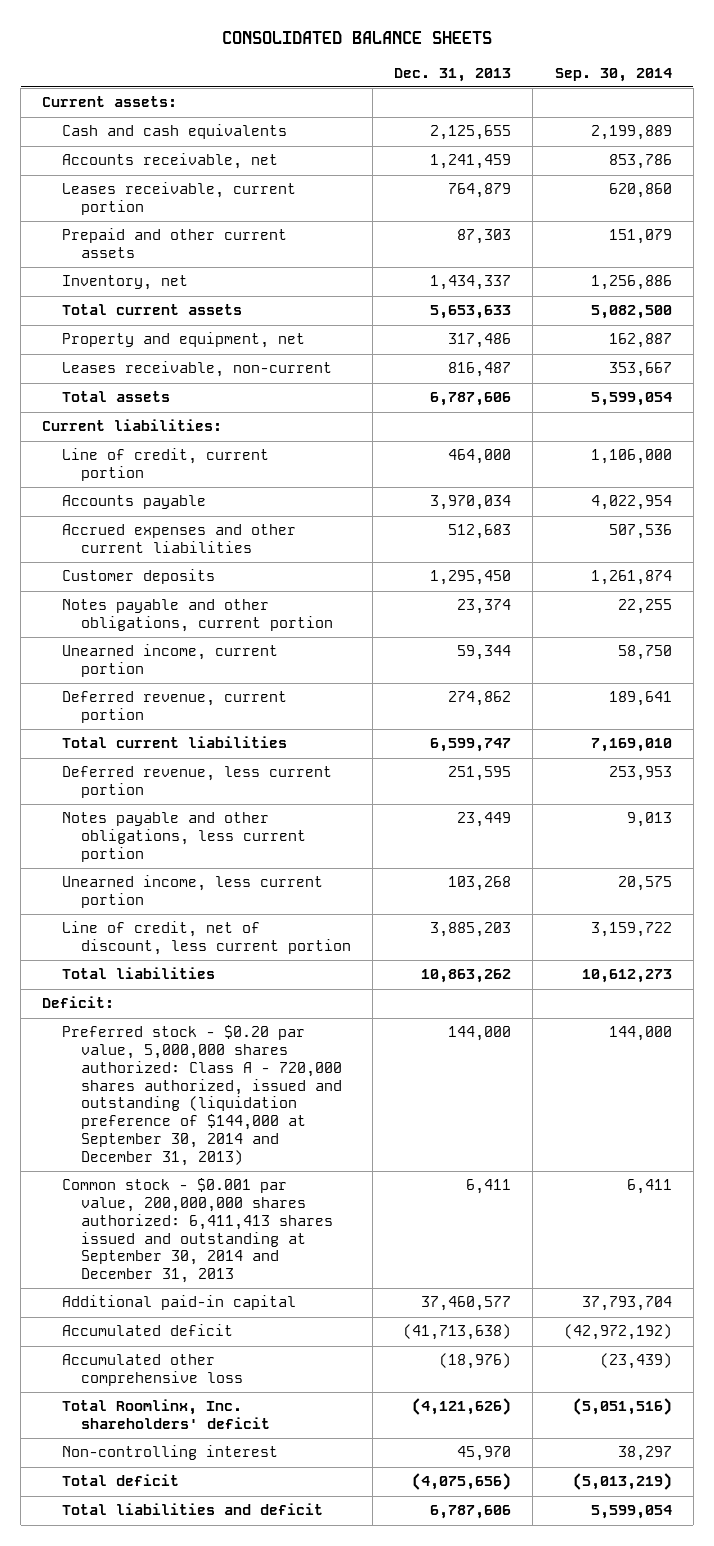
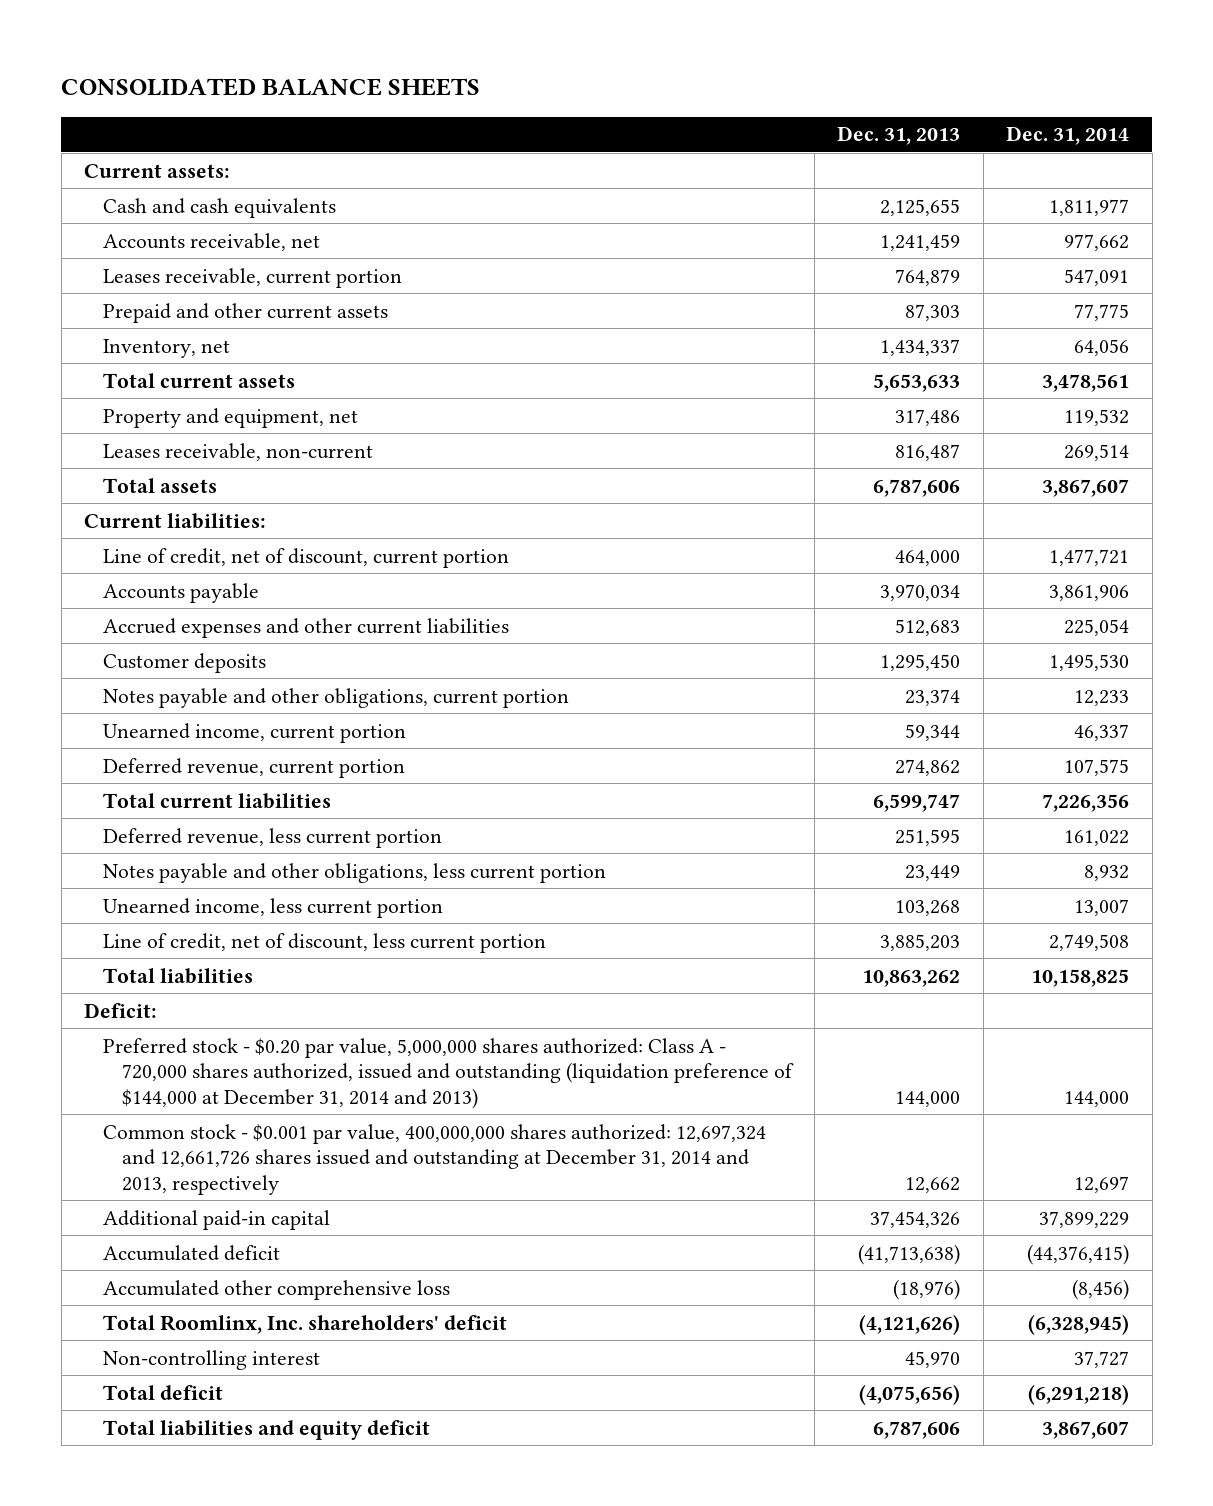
[554,67,672,82] Sep. 30, 2014 -> none
none -> [1006,126,1130,146] Dec. 31, 2014
[61,448,269,482] Line of credit, current portion -> [102,547,509,568] Line of credit, net of discount, current portion
[61,1025,342,1166] Preferred stock - $0.20 par value, 5,000,000 shares authorized: Class A - 720,000 shares authorized, issued and outstanding (liquidation preference of $144,000 at September 30, 2014 and December 31, 2013) -> [102,1037,794,1109] Preferred stock - $0.20 par value, 5,000,000 shares authorized: Class A - 720,000 shares authorized, issued and outstanding (liquidation preference of $144,000 at December 31, 2014 and 2013)
[61,1178,333,1284] Common stock - $0.001 par value, 200,000,000 shares authorized: 6,411,413 shares issued and outstanding at September 30, 2014 and December 31, 2013 -> [102,1123,766,1195] Common stock - $0.001 par value, 400,000,000 shares authorized: 12,697,324 and 12,661,726 shares issued and outstanding at December 31, 2014 and 2013, respectively
[466,1179,512,1195] 6,411 -> [905,1176,961,1193] 12,662
[421,1296,512,1312] 37,460,577 -> [870,1210,961,1228] 37,454,326
[61,1503,323,1516] Total liabilities and deficit -> [102,1419,430,1440] Total liabilities and equity deficit

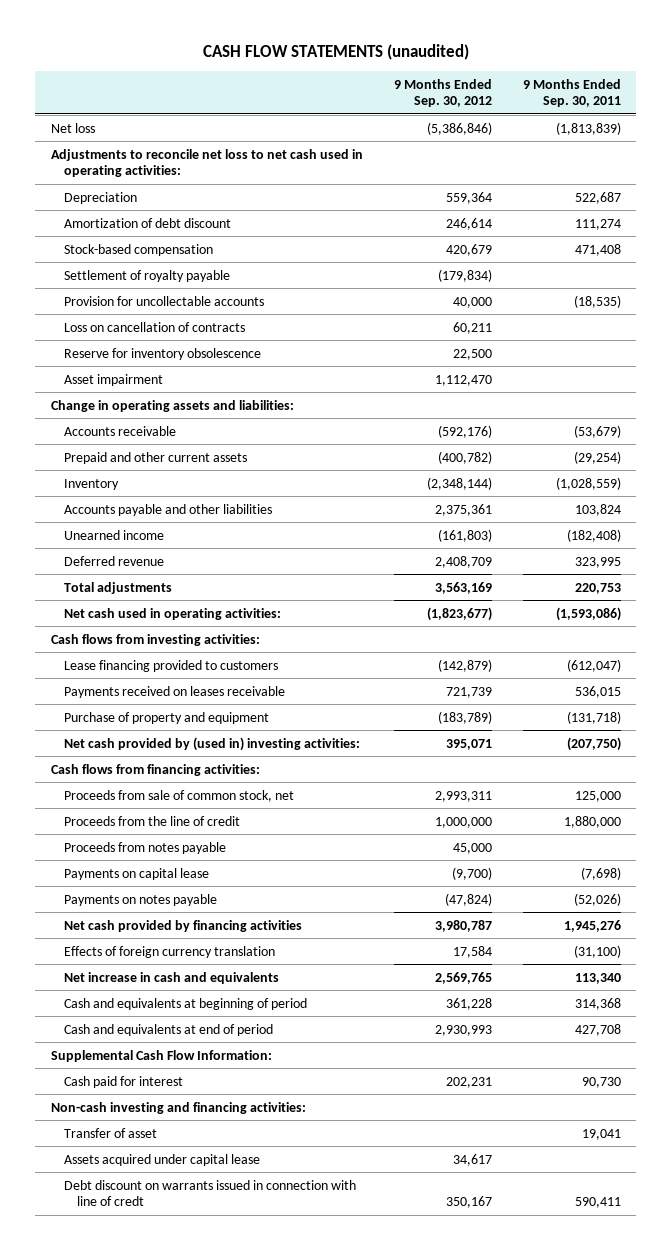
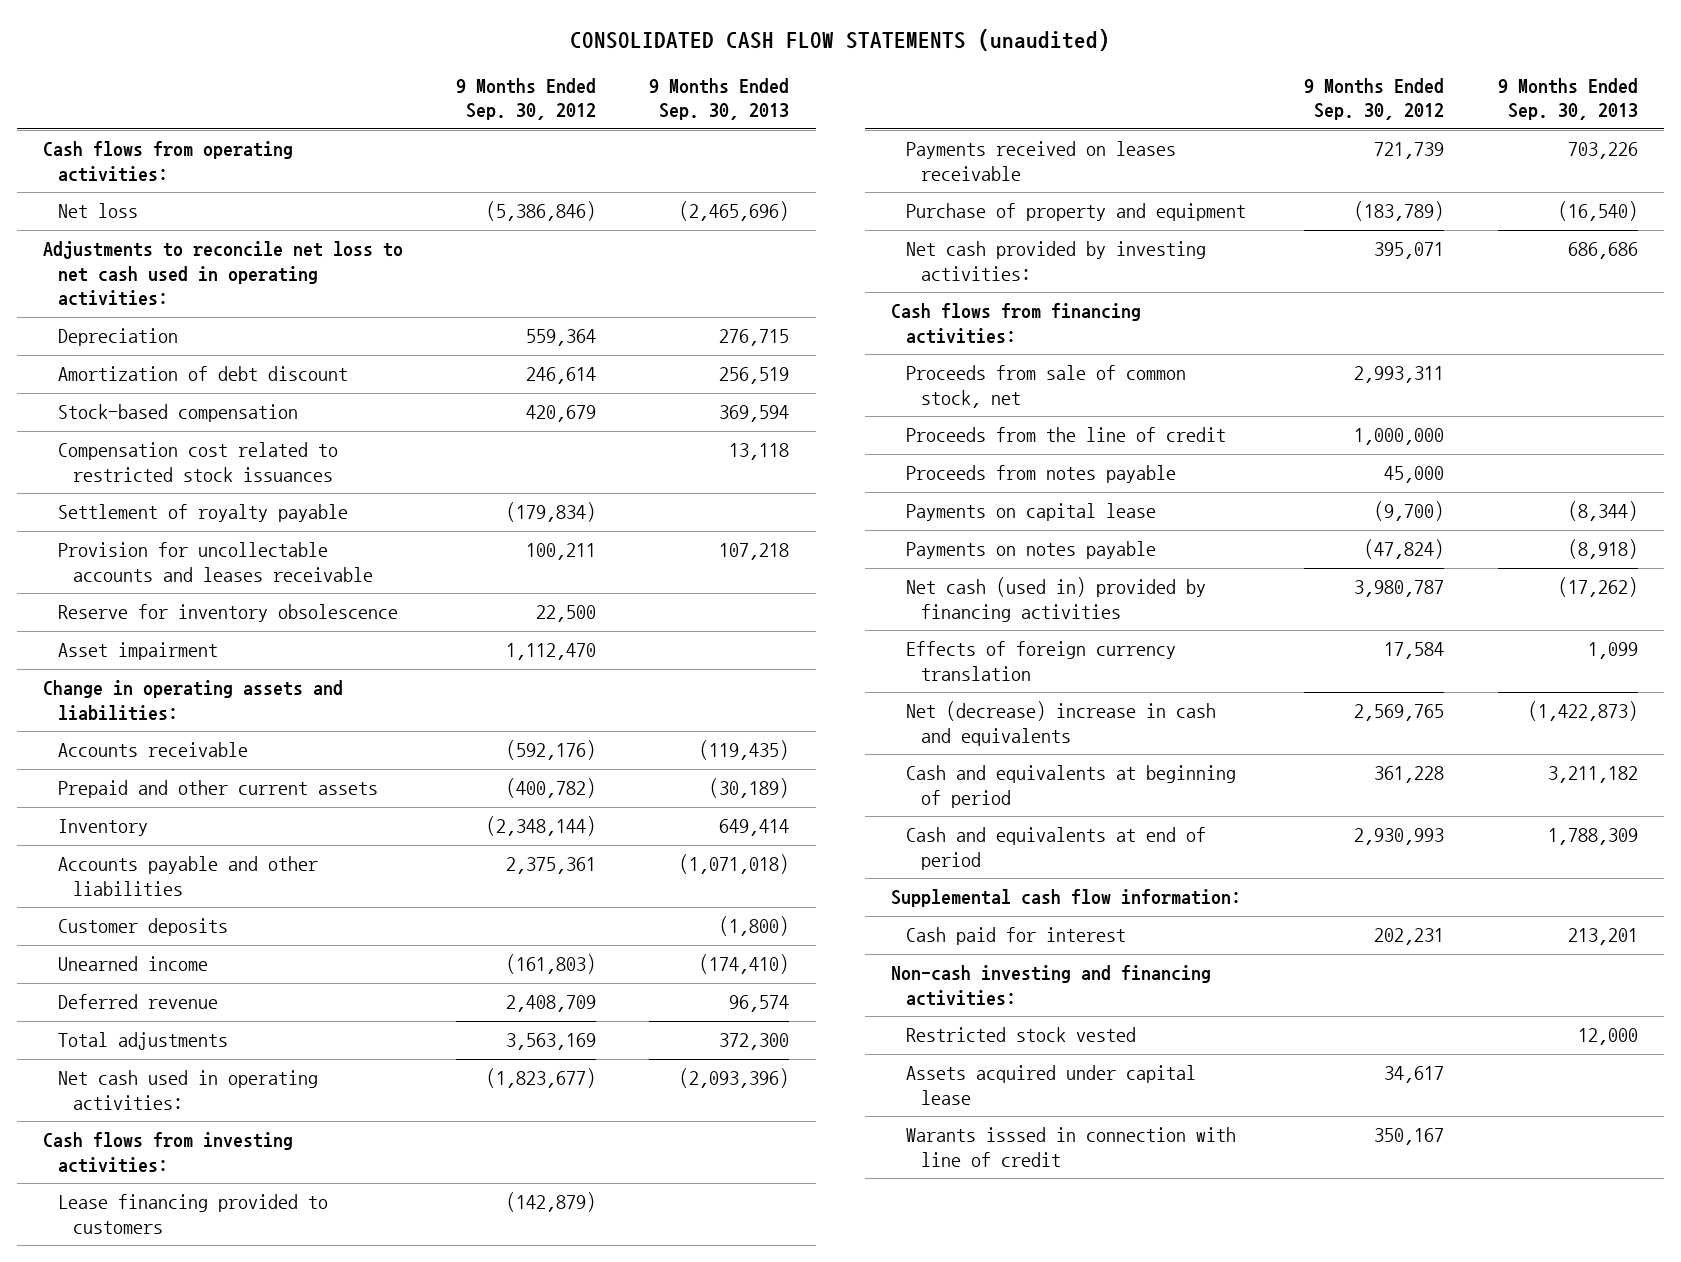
[202,43,469,60] CASH FLOW STATEMENTS (unaudited) -> [570,28,1111,51] CONSOLIDATED CASH FLOW STATEMENTS (unaudited)
[522,78,621,108] 9 Months Ended Sep. 30, 2011 -> none
none -> [649,77,790,120] 9 Months Ended Sep. 30, 2013
none -> [43,141,294,182] Cash flows from operating activities:
none -> [57,442,338,482] Compensation cost related to restricted stock issuances
[63,321,245,332] Loss on cancellation of contracts -> none
[63,295,264,306] Provision for uncollectable accounts -> [57,542,373,582] Provision for uncollectable accounts and leases receivable
[452,296,492,308] 40,000 -> [526,543,597,561] 100,211
none -> [57,918,228,937] Customer deposits
[63,736,360,751] Net cash provided by (used in) investing activities: -> [906,241,1207,281] Net cash provided by investing activities:
[63,919,302,932] Net cash provided by financing activities -> [906,577,1207,622] Net cash (used in) provided by financing activities
[63,971,279,984] Net increase in cash and equivalents -> [906,701,1217,746] Net (decrease) increase in cash and equivalents
[50,1049,272,1062] Supplemental Cash Flow Information: -> [891,889,1242,908] Supplemental cash flow information:
[63,1127,157,1138] Transfer of asset -> none
none -> [906,1027,1137,1043] Restricted stock vested
[63,1179,356,1207] Debt discount on warrants issued in connection with line of credt -> [906,1127,1237,1167] Warants isssed in connection with line of credit

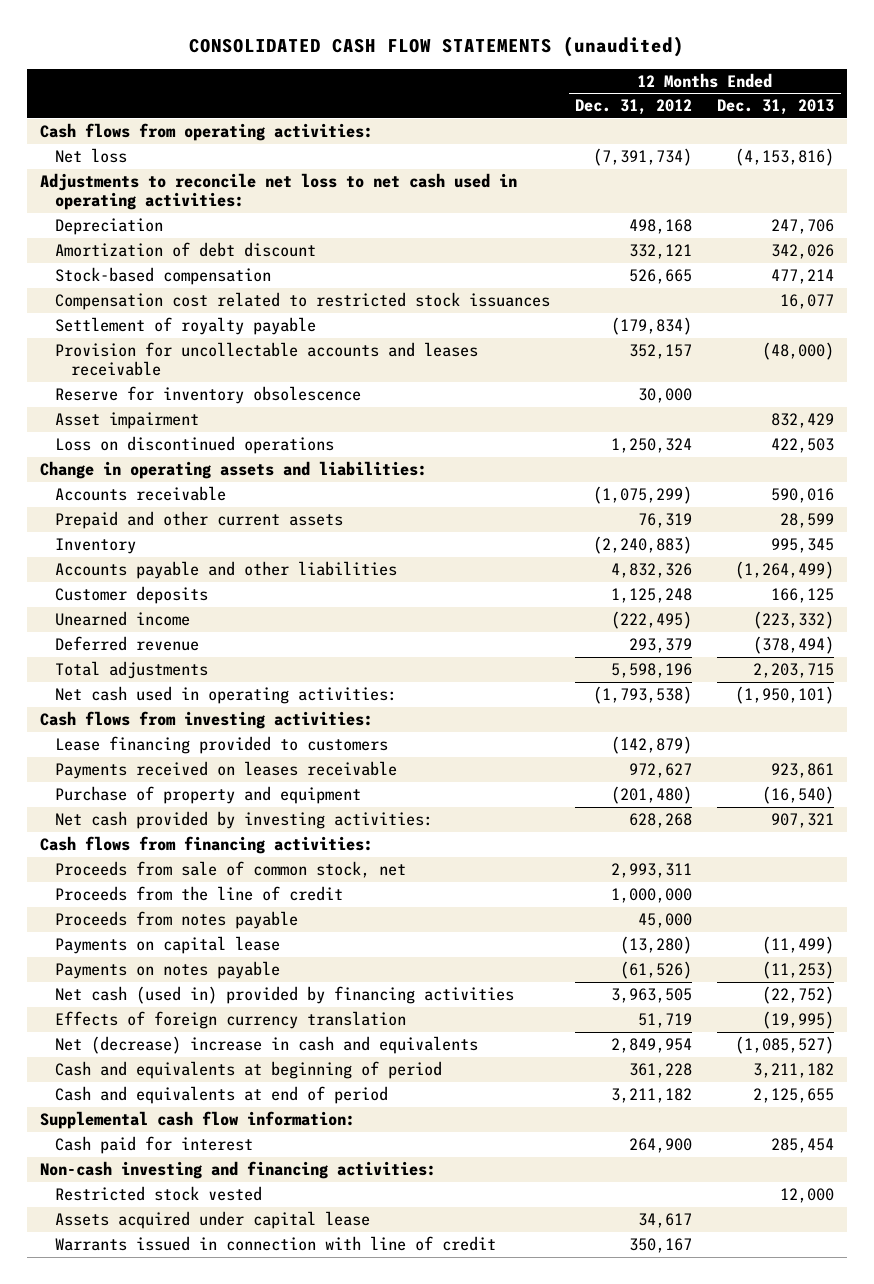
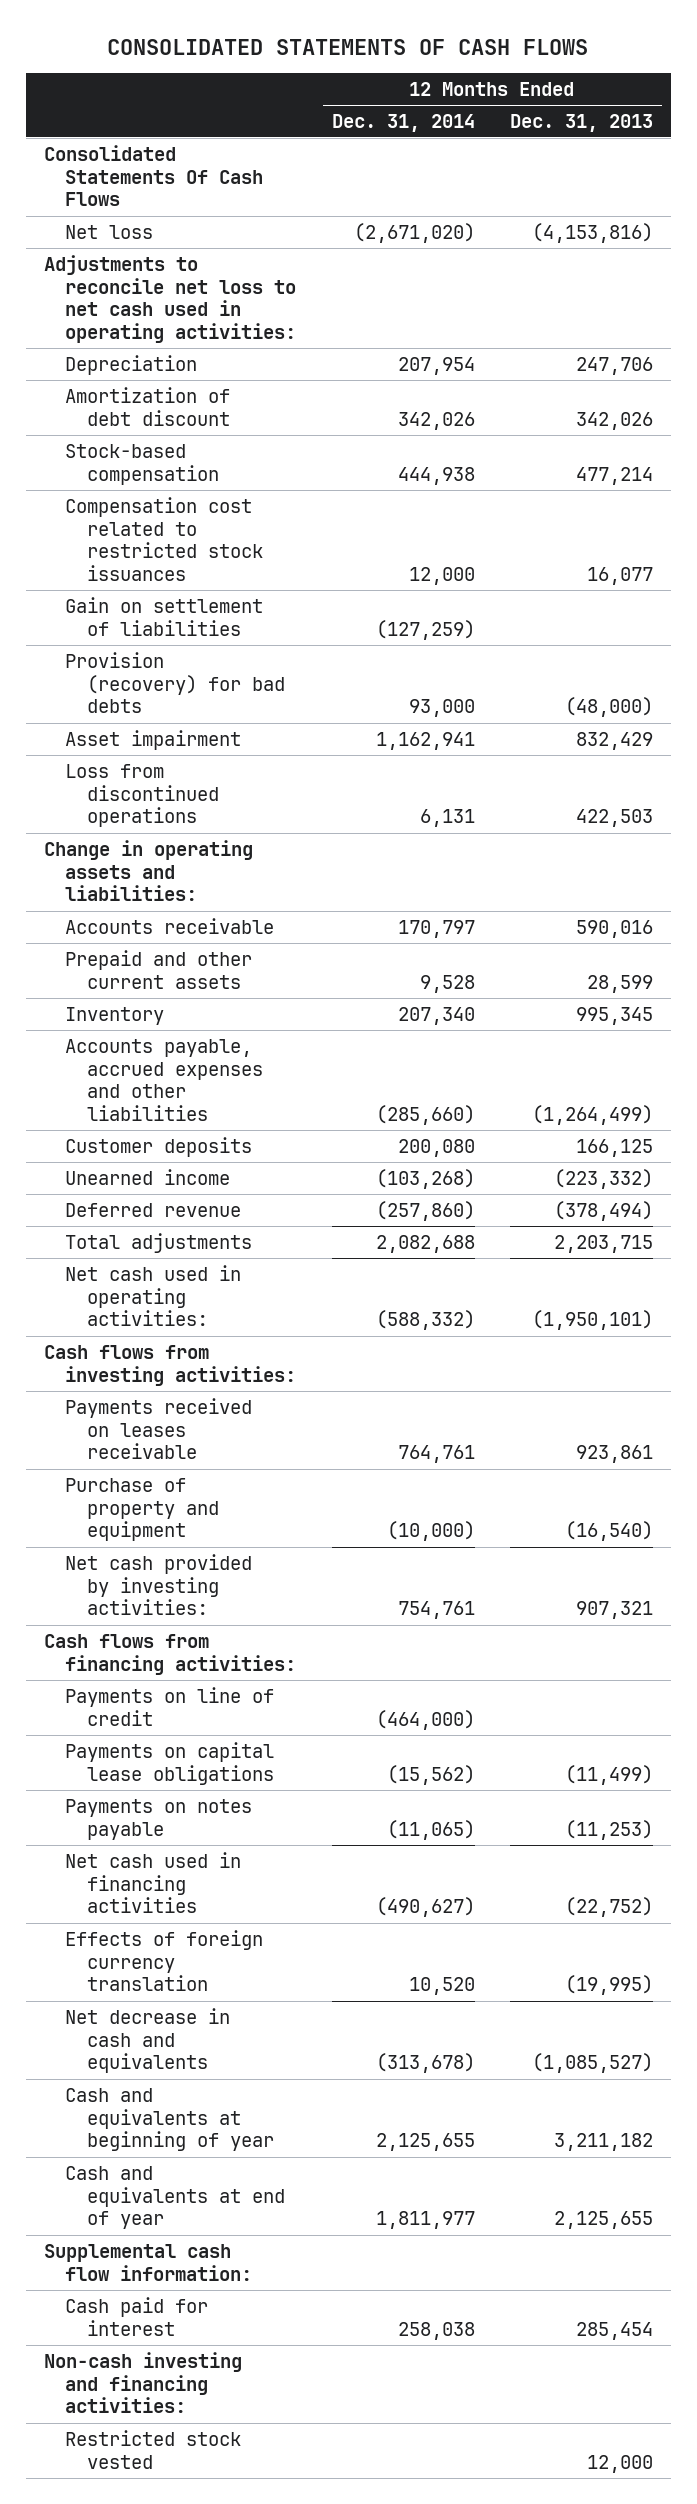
[189,36,685,58] CONSOLIDATED CASH FLOW STATEMENTS (unaudited) -> [107,38,589,55] CONSOLIDATED STATEMENTS OF CASH FLOWS
[575,99,693,116] Dec. 31, 2012 -> none
none -> [331,113,475,132] Dec. 31, 2014
[39,123,373,142] Cash flows from operating activities: -> none
none -> [43,144,264,207] Consolidated Statements Of Cash Flows
[55,317,317,336] Settlement of royalty payable -> none
[55,386,362,405] Reserve for inventory obsolescence -> none
none -> [65,596,264,636] Gain on settlement of liabilities
[55,342,479,377] Provision for uncollectable accounts and leases receivable -> [65,651,286,714] Provision (recovery) for bad debts
[55,436,335,455] Loss on discontinued operations -> [65,763,220,828] Loss from discontinued operations
[55,561,398,580] Accounts payable and other liabilities -> [65,1038,264,1122] Accounts payable, accrued expenses and other liabilities
[55,736,389,755] Lease financing provided to customers -> none
[55,861,407,879] Proceeds from sale of common stock, net -> none
[55,886,344,902] Proceeds from the line of credit -> none
[55,911,299,930] Proceeds from notes payable -> none
none -> [65,1686,275,1726] Payments on line of credit
[55,936,281,955] Payments on capital lease -> [65,1741,275,1785] Payments on capital lease obligations
[55,986,515,1005] Net cash (used in) provided by financing activities -> [65,1851,242,1914] Net cash used in financing activities
[55,1036,479,1055] Net (decrease) increase in cash and equivalents -> [65,2007,231,2074] Net decrease in cash and equivalents
[55,1061,443,1080] Cash and equivalents at beginning of period -> [65,2087,275,2152] Cash and equivalents at beginning of year
[55,1086,389,1105] Cash and equivalents at end of period -> [65,2165,286,2230] Cash and equivalents at end of year
[55,1211,371,1230] Assets acquired under capital lease -> none
[55,1236,497,1252] Warrants issued in connection with line of credit -> none

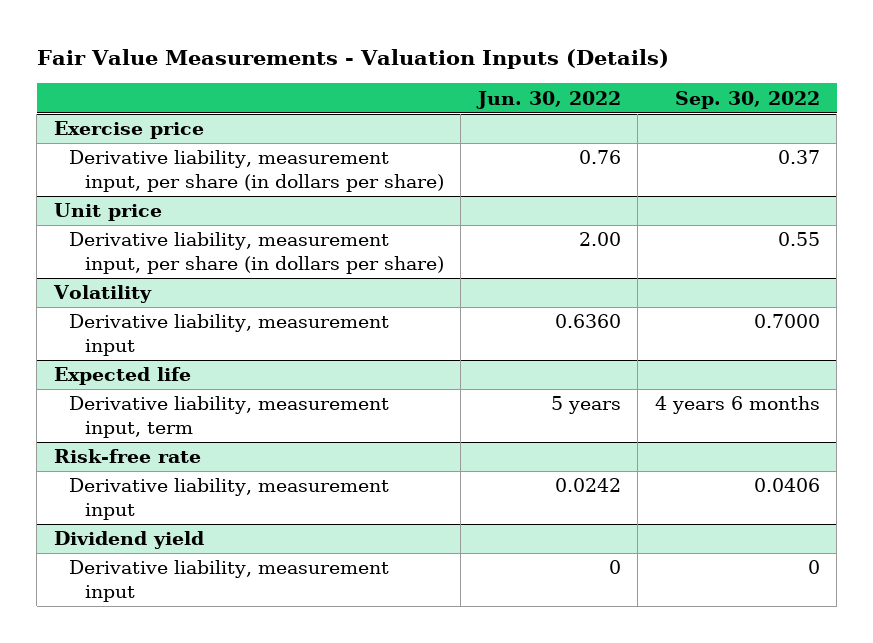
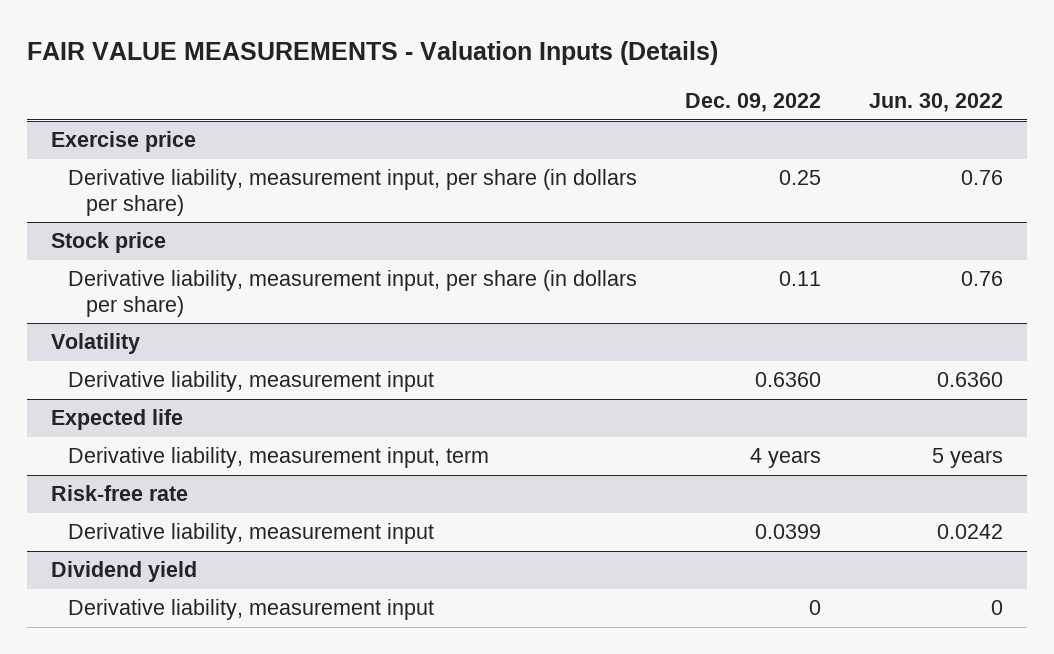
[36,49,669,70] Fair Value Measurements - Valuation Inputs (Details) -> [26,41,718,66] FAIR VALUE MEASUREMENTS - Valuation Inputs (Details)
[674,90,820,109] Sep. 30, 2022 -> none
none -> [685,93,822,113] Dec. 09, 2022
[53,203,162,222] Unit price -> none
none -> [50,232,166,254] Stock price
[578,232,621,247] 2.00 -> [961,271,1004,287] 0.76

